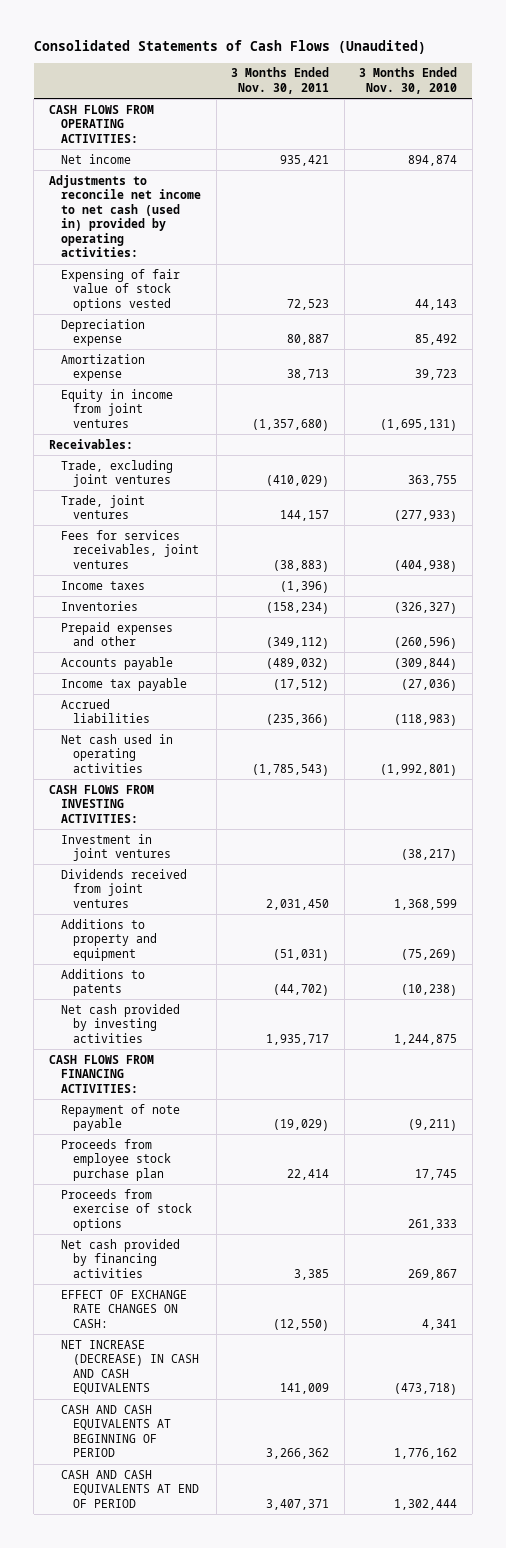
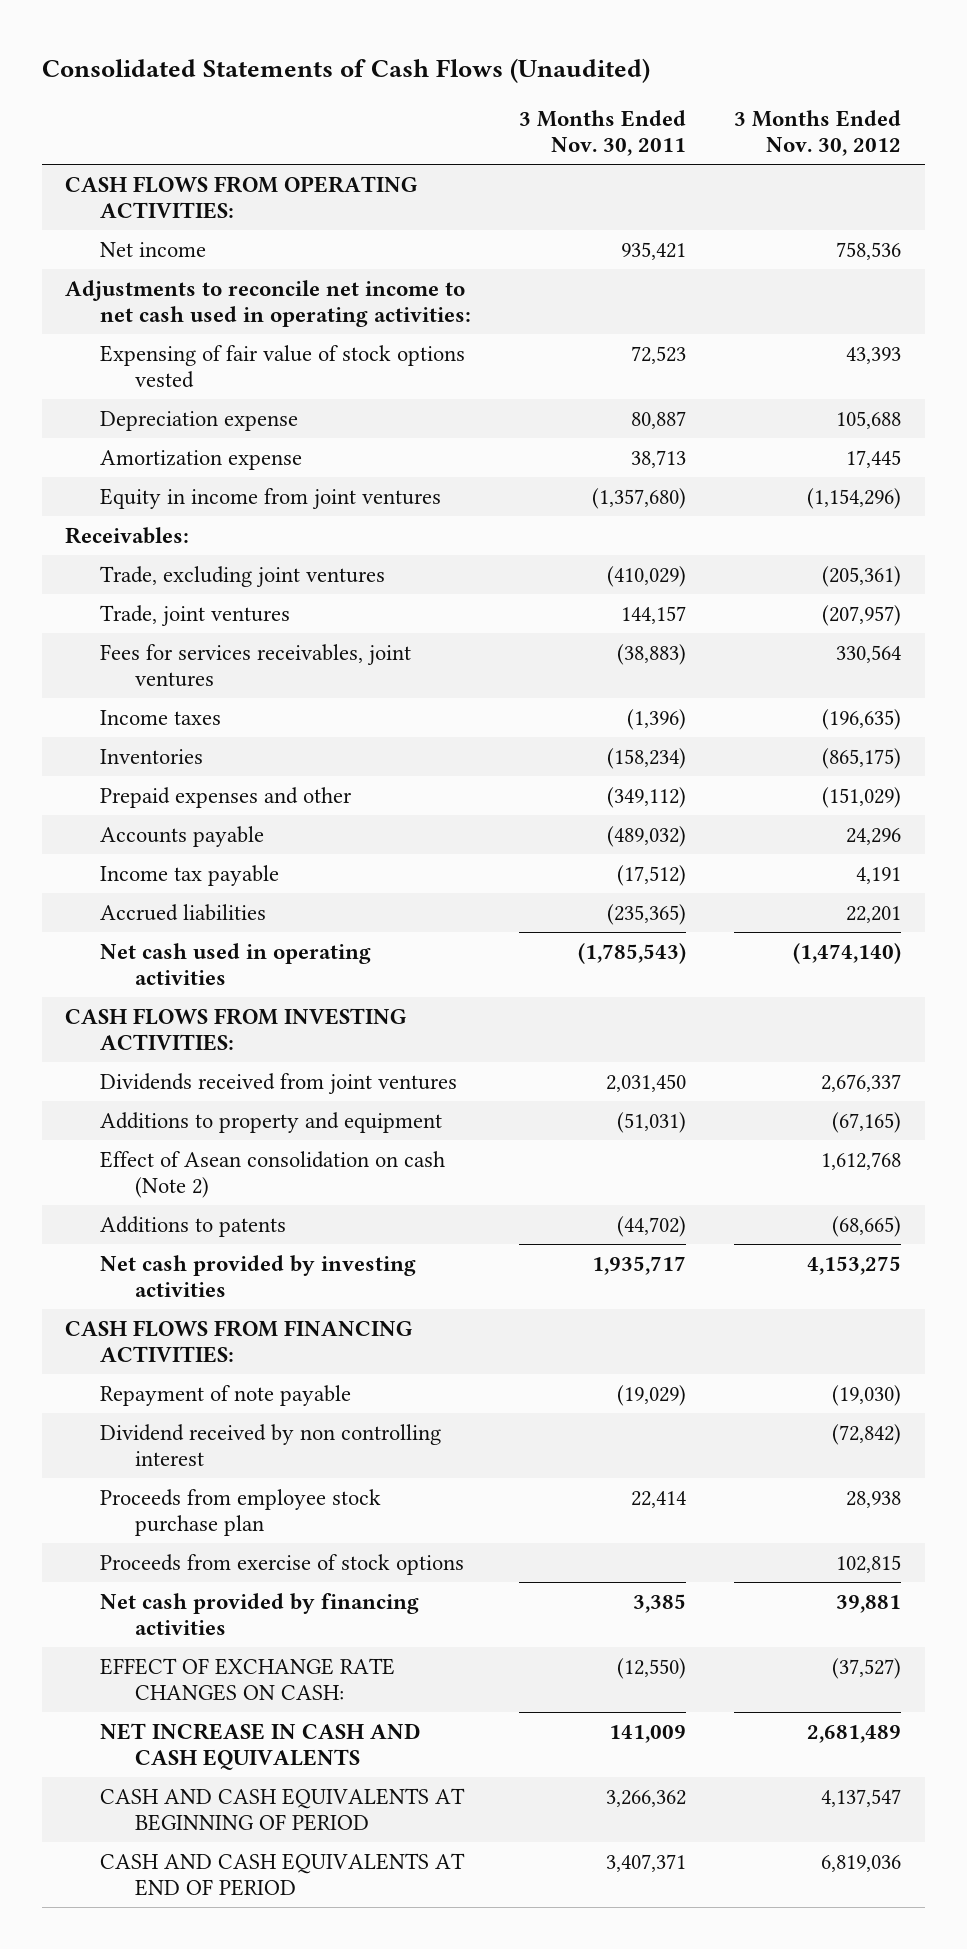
[359,67,458,94] 3 Months Ended Nov. 30, 2010 -> none
none -> [734,110,902,157] 3 Months Ended Nov. 30, 2012
[48,174,201,258] Adjustments to reconcile net income to net cash (used in) provided by operating activities: -> [65,279,472,328] Adjustments to reconcile net income to net cash used in operating activities:
[266,714,330,727] (235,366) -> [607,903,687,925] (235,365)
[60,833,172,862] Investment in joint ventures -> none
none -> [100,1150,446,1199] Effect of Asean consolidation on cash (Note 2)
none -> [100,1423,442,1467] Dividend received by non controlling interest
[60,1339,200,1395] NET INCREASE (DECREASE) IN CASH AND CASH EQUIVALENTS -> [100,1722,422,1771] NET INCREASE IN CASH AND CASH EQUIVALENTS

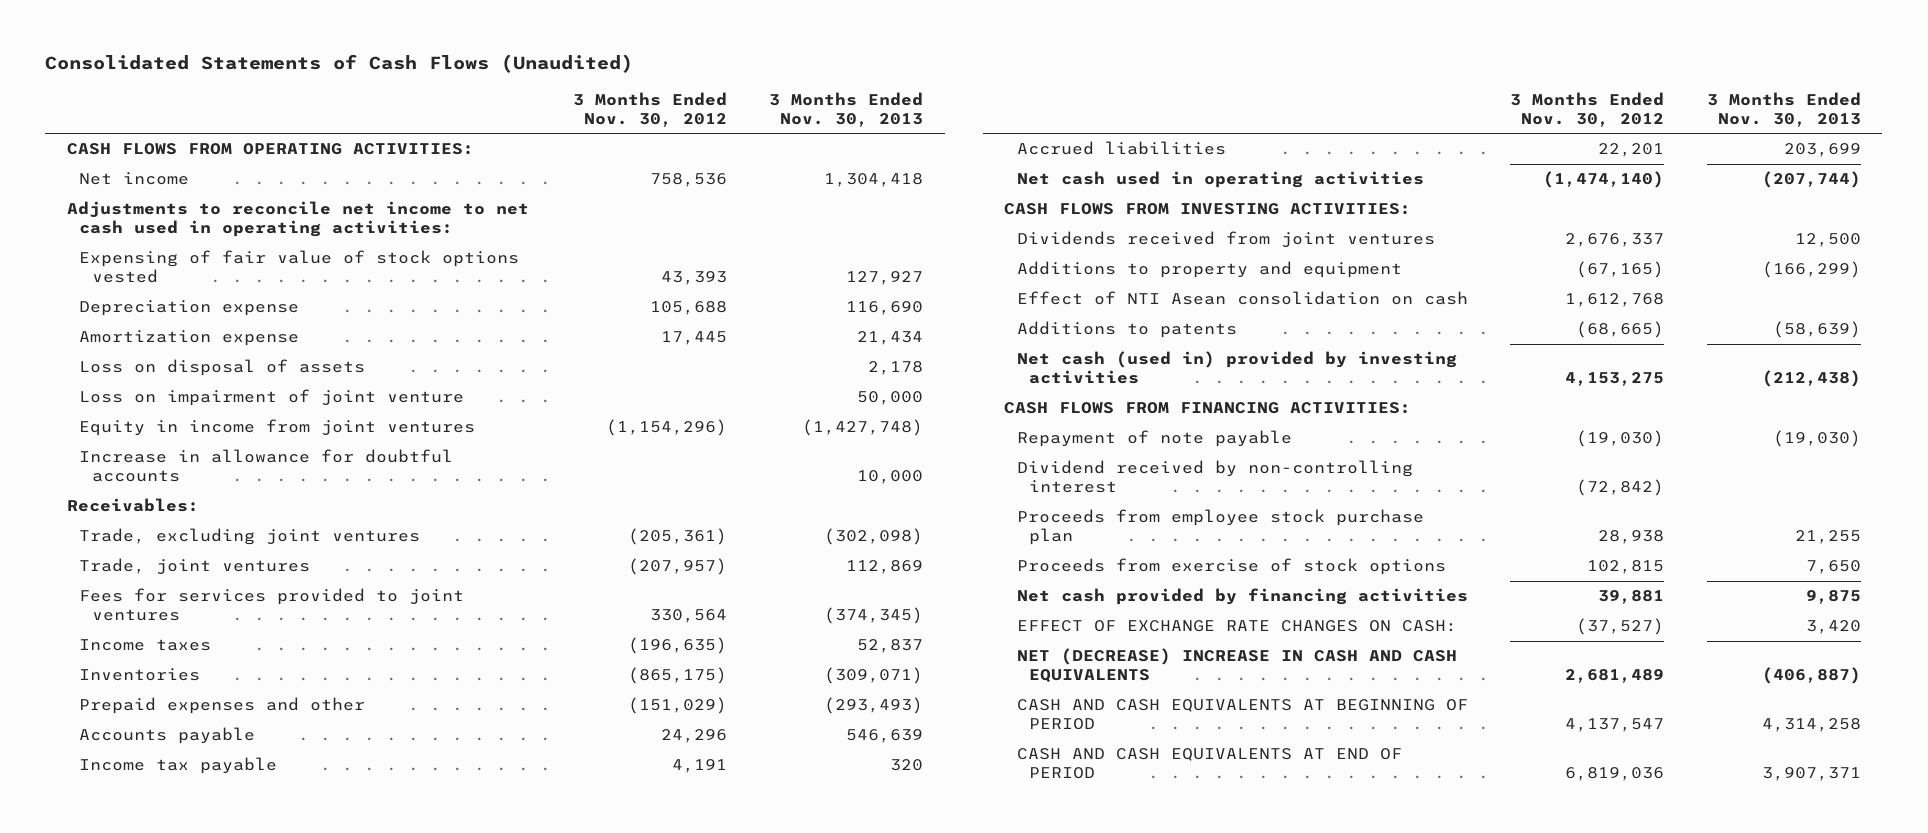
[519,110,687,157] 3 Months Ended Nov. 30, 2011 -> none
none -> [769,91,924,127] 3 Months Ended Nov. 30, 2013
none -> [79,359,366,377] Loss on disposal of assets
none -> [79,389,465,407] Loss on impairment of joint venture
none -> [79,449,454,483] Increase in allowance for doubtful accounts
[100,643,412,688] Fees for services receivables, joint ventures -> [79,588,465,622] Fees for services provided to joint ventures
[100,1150,446,1199] Effect of Asean consolidation on cash (Note 2) -> [1016,291,1468,306] Effect of NTI Asean consolidation on cash
[100,1254,417,1298] Net cash provided by investing activities -> [1016,351,1457,385] Net cash (used in) provided by investing activities
[100,1423,442,1467] Dividend received by non controlling interest -> [1016,460,1413,494] Dividend received by non-controlling interest
[100,1722,422,1771] NET INCREASE IN CASH AND CASH EQUIVALENTS -> [1016,648,1457,684] NET (DECREASE) INCREASE IN CASH AND CASH EQUIVALENTS

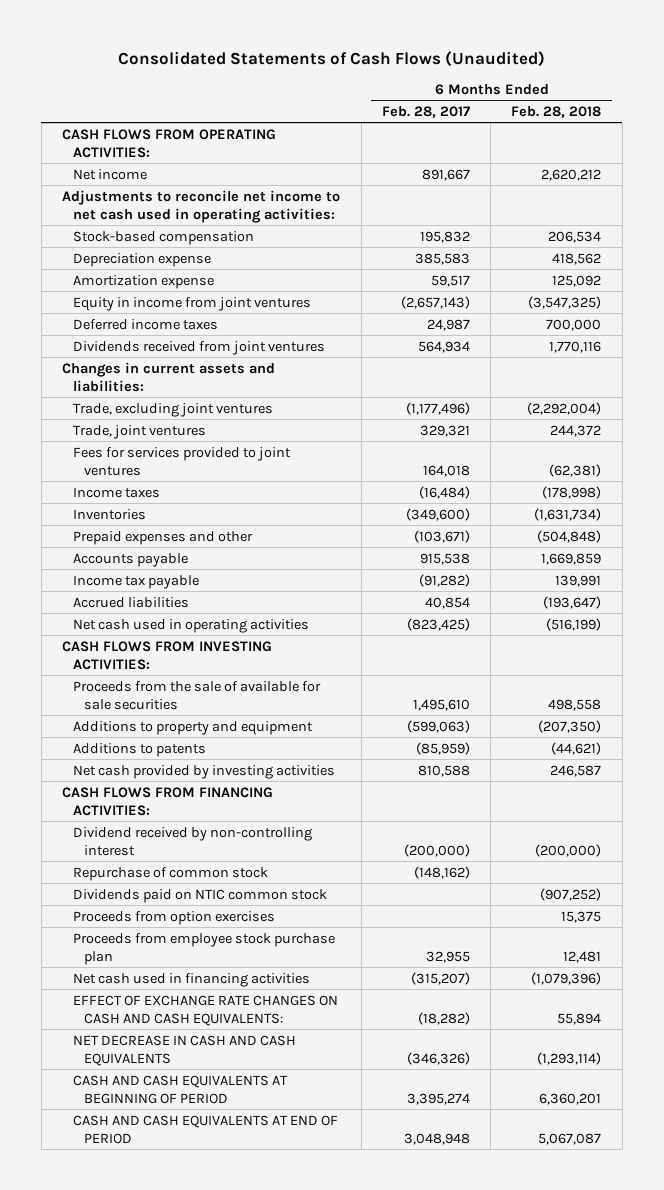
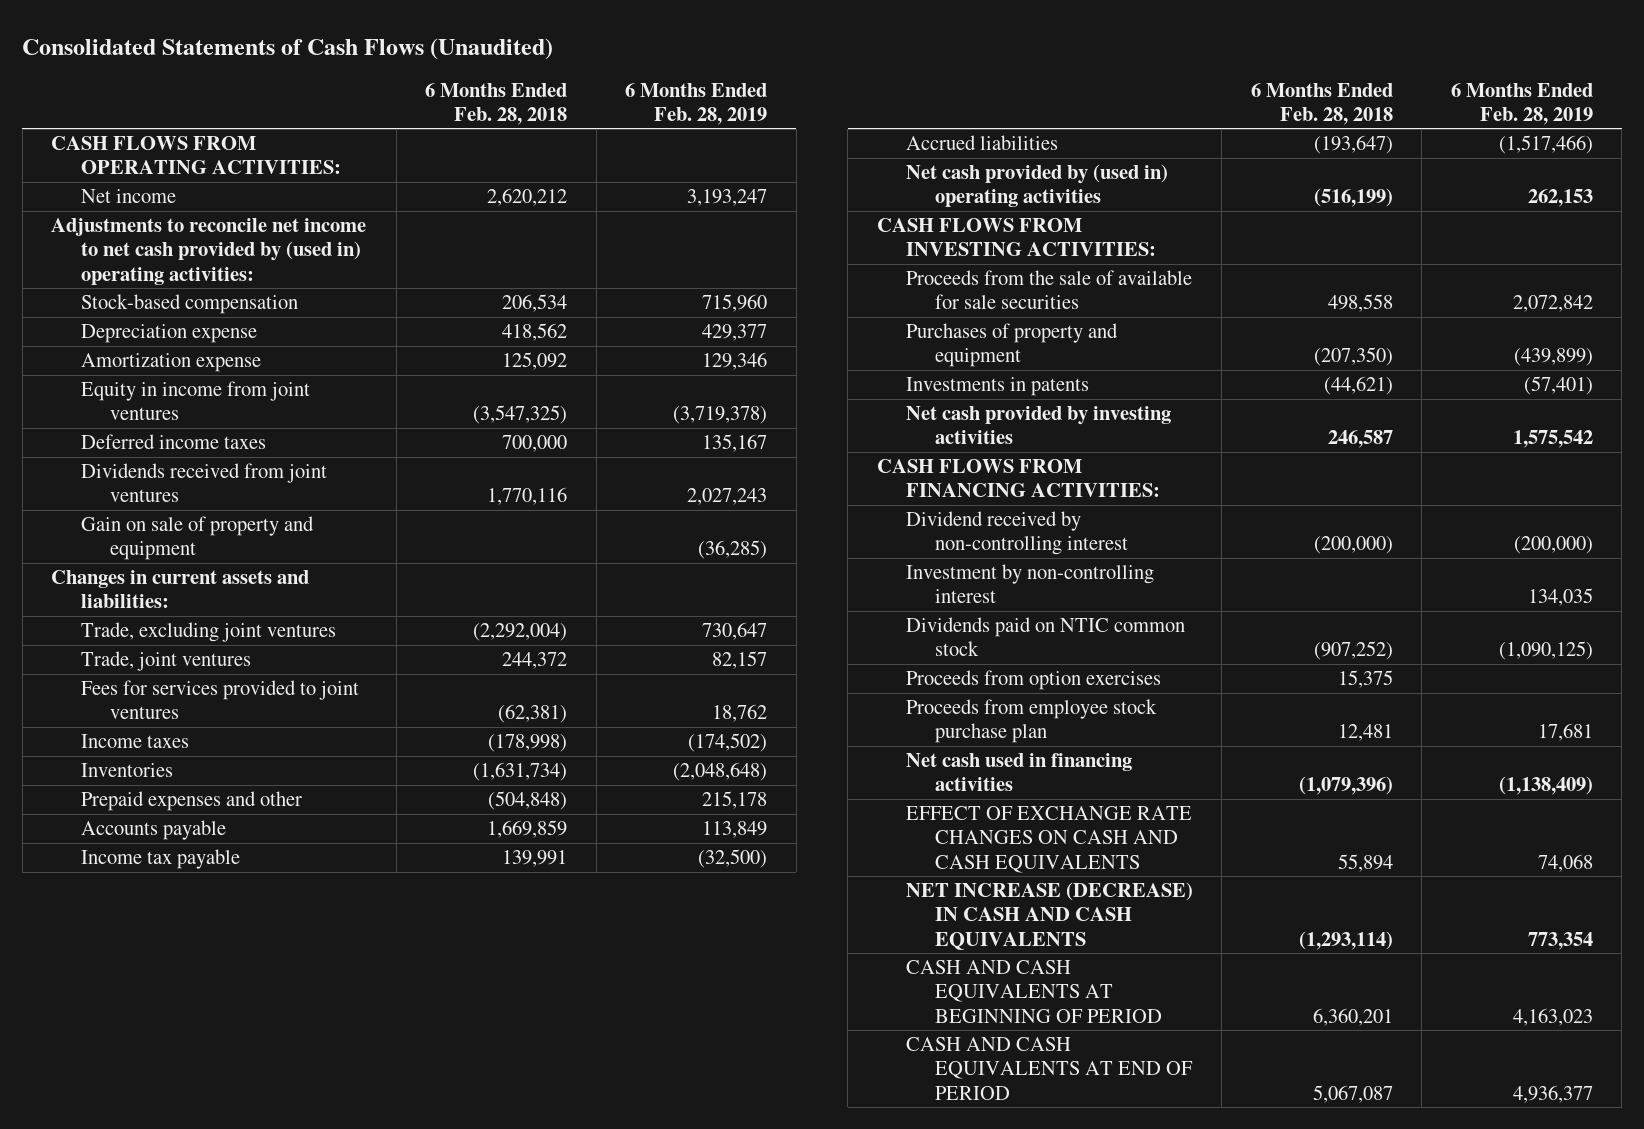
[381,106,470,119] Feb. 28, 2017 -> none
none -> [625,82,768,125] 6 Months Ended Feb. 28, 2019
[62,189,341,223] Adjustments to reconcile net income to net cash used in operating activities: -> [51,218,367,285] Adjustments to reconcile net income to net cash provided by (used in) operating activities:
none -> [80,516,314,561] Gain on sale of property and equipment
[73,618,310,633] Net cash used in operating activities -> [905,164,1168,208] Net cash provided by (used in) operating activities
[73,720,314,735] Additions to property and equipment -> [905,323,1118,368] Purchases of property and equipment
[73,742,207,757] Additions to patents -> [905,377,1089,397] Investments in patents
[73,866,269,881] Repurchase of common stock -> none
none -> [905,564,1154,604] Investment by non-controlling interest
[73,994,339,1026] EFFECT OF EXCHANGE RATE CHANGES ON CASH AND CASH EQUIVALENTS: -> [905,806,1192,873] EFFECT OF EXCHANGE RATE CHANGES ON CASH AND CASH EQUIVALENTS
[73,1034,297,1066] NET DECREASE IN CASH AND CASH EQUIVALENTS -> [905,882,1193,950] NET INCREASE (DECREASE) IN CASH AND CASH EQUIVALENTS

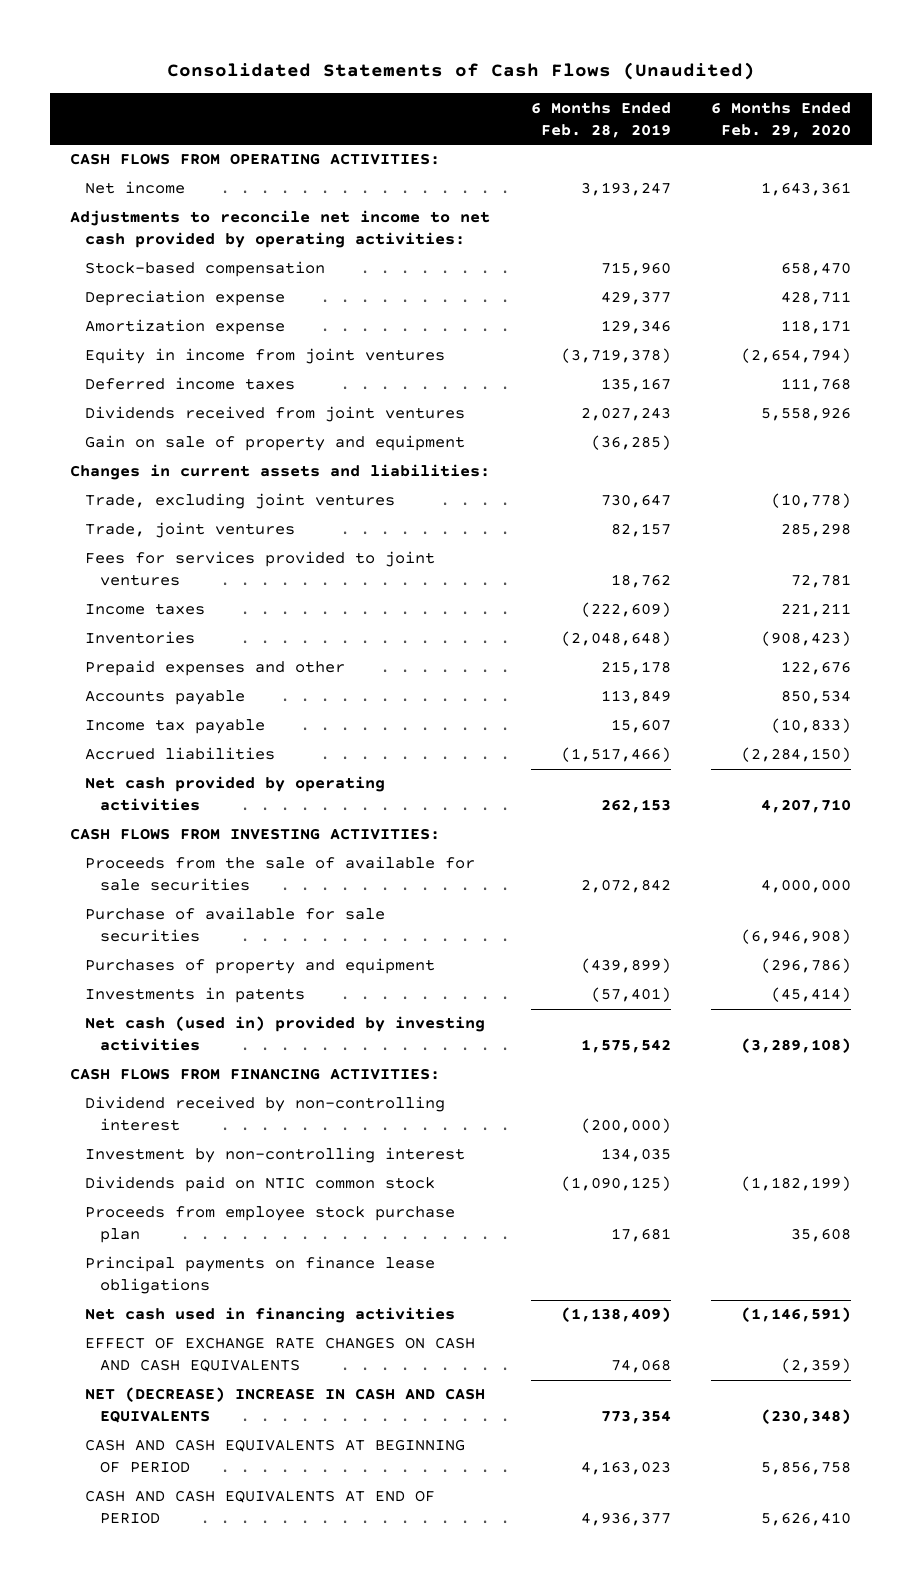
[425,82,568,125] 6 Months Ended Feb. 28, 2018 -> none
none -> [711,101,852,138] 6 Months Ended Feb. 29, 2020
[51,218,367,285] Adjustments to reconcile net income to net cash provided by (used in) operating activities: -> [70,210,491,249] Adjustments to reconcile net income to net cash provided by operating activities:
[688,733,768,753] (174,502) -> [580,602,671,618] (222,609)
[698,849,768,869] (32,500) -> [610,719,671,734] 15,607
[905,164,1168,208] Net cash provided by (used in) operating activities -> [84,776,385,812] Net cash provided by operating activities
none -> [84,907,385,943] Purchase of available for sale securities
[905,406,1171,445] Net cash provided by investing activities -> [84,1016,485,1052] Net cash (used in) provided by investing activities
[905,670,1161,691] Proceeds from option exercises -> none
none -> [84,1256,435,1295] Principal payments on finance lease obligations
[905,882,1193,950] NET INCREASE (DECREASE) IN CASH AND CASH EQUIVALENTS -> [84,1387,485,1424] NET (DECREASE) INCREASE IN CASH AND CASH EQUIVALENTS

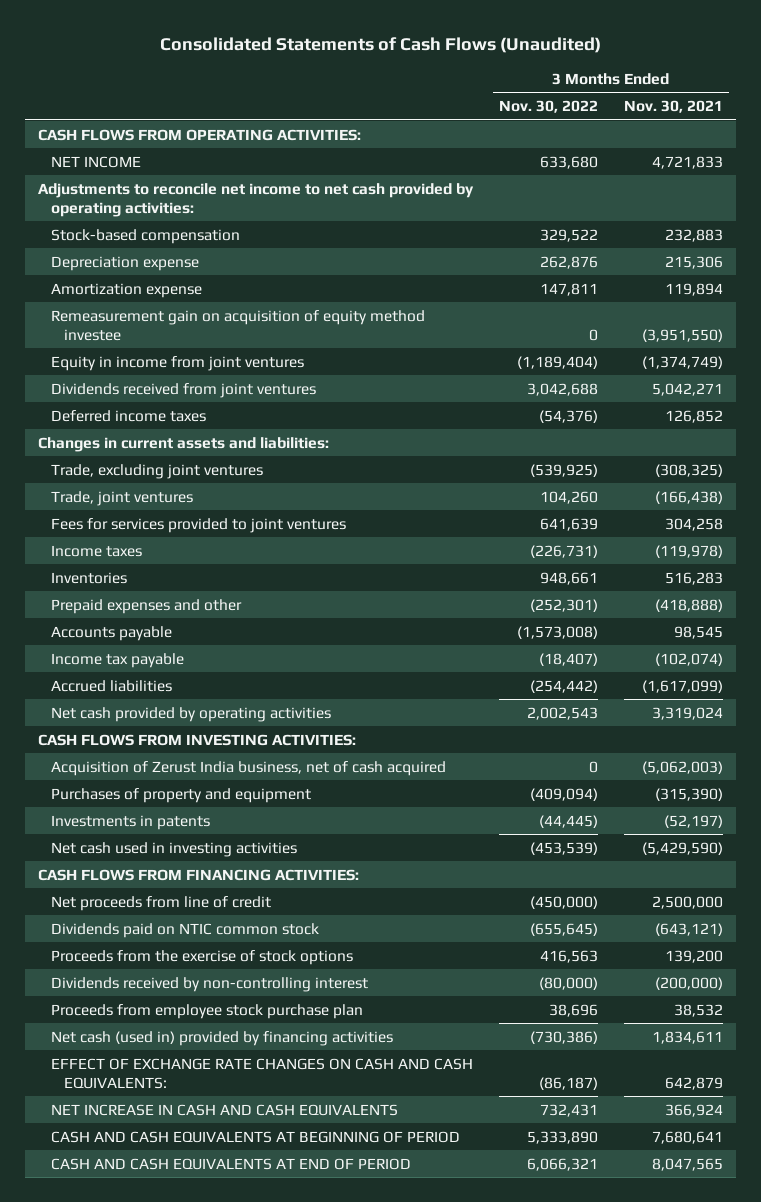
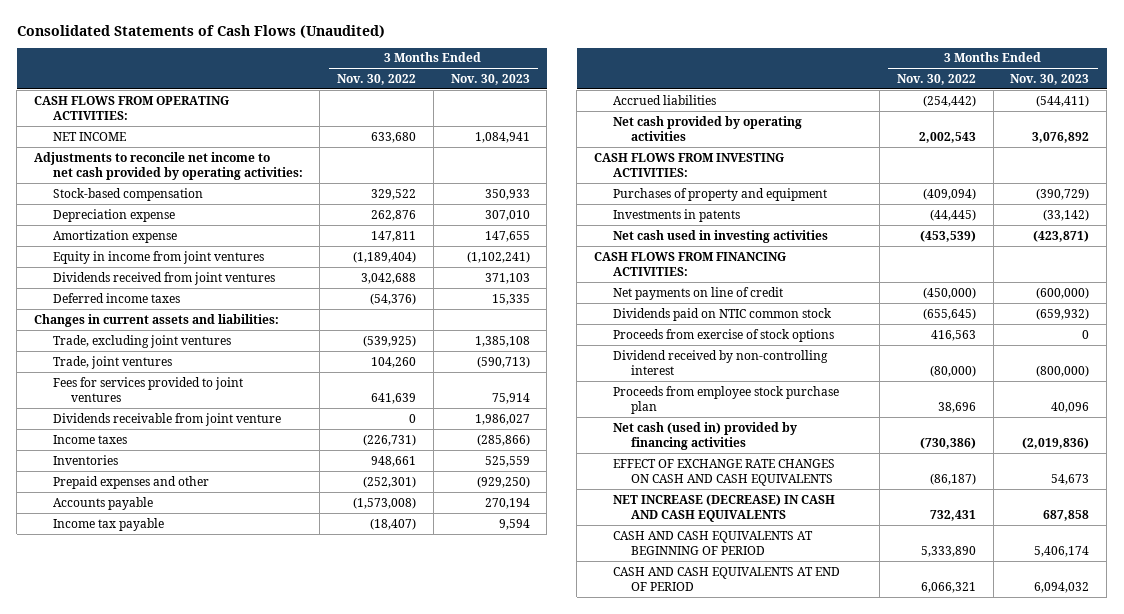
[623,100,723,114] Nov. 30, 2021 -> none
none -> [450,73,530,85] Nov. 30, 2023
[51,309,426,341] Remeasurement gain on acquisition of equity method investee -> none
none -> [52,412,281,426] Dividends receivable from joint venture
[51,760,447,776] Acquisition of Zerust India business, net of cash acquired -> none
[51,895,272,911] Net proceeds from line of credit -> [612,286,783,300] Net payments on line of credit
[51,949,354,965] Proceeds from the exercise of stock options -> [612,328,834,342] Proceeds from exercise of stock options
[51,976,369,992] Dividends received by non-controlling interest -> [612,349,828,375] Dividend received by non-controlling interest
[51,1057,474,1089] EFFECT OF EXCHANGE RATE CHANGES ON CASH AND CASH EQUIVALENTS: -> [612,458,835,486] EFFECT OF EXCHANGE RATE CHANGES ON CASH AND CASH EQUIVALENTS
[51,1103,399,1116] NET INCREASE IN CASH AND CASH EQUIVALENTS -> [612,493,835,522] NET INCREASE (DECREASE) IN CASH AND CASH EQUIVALENTS

